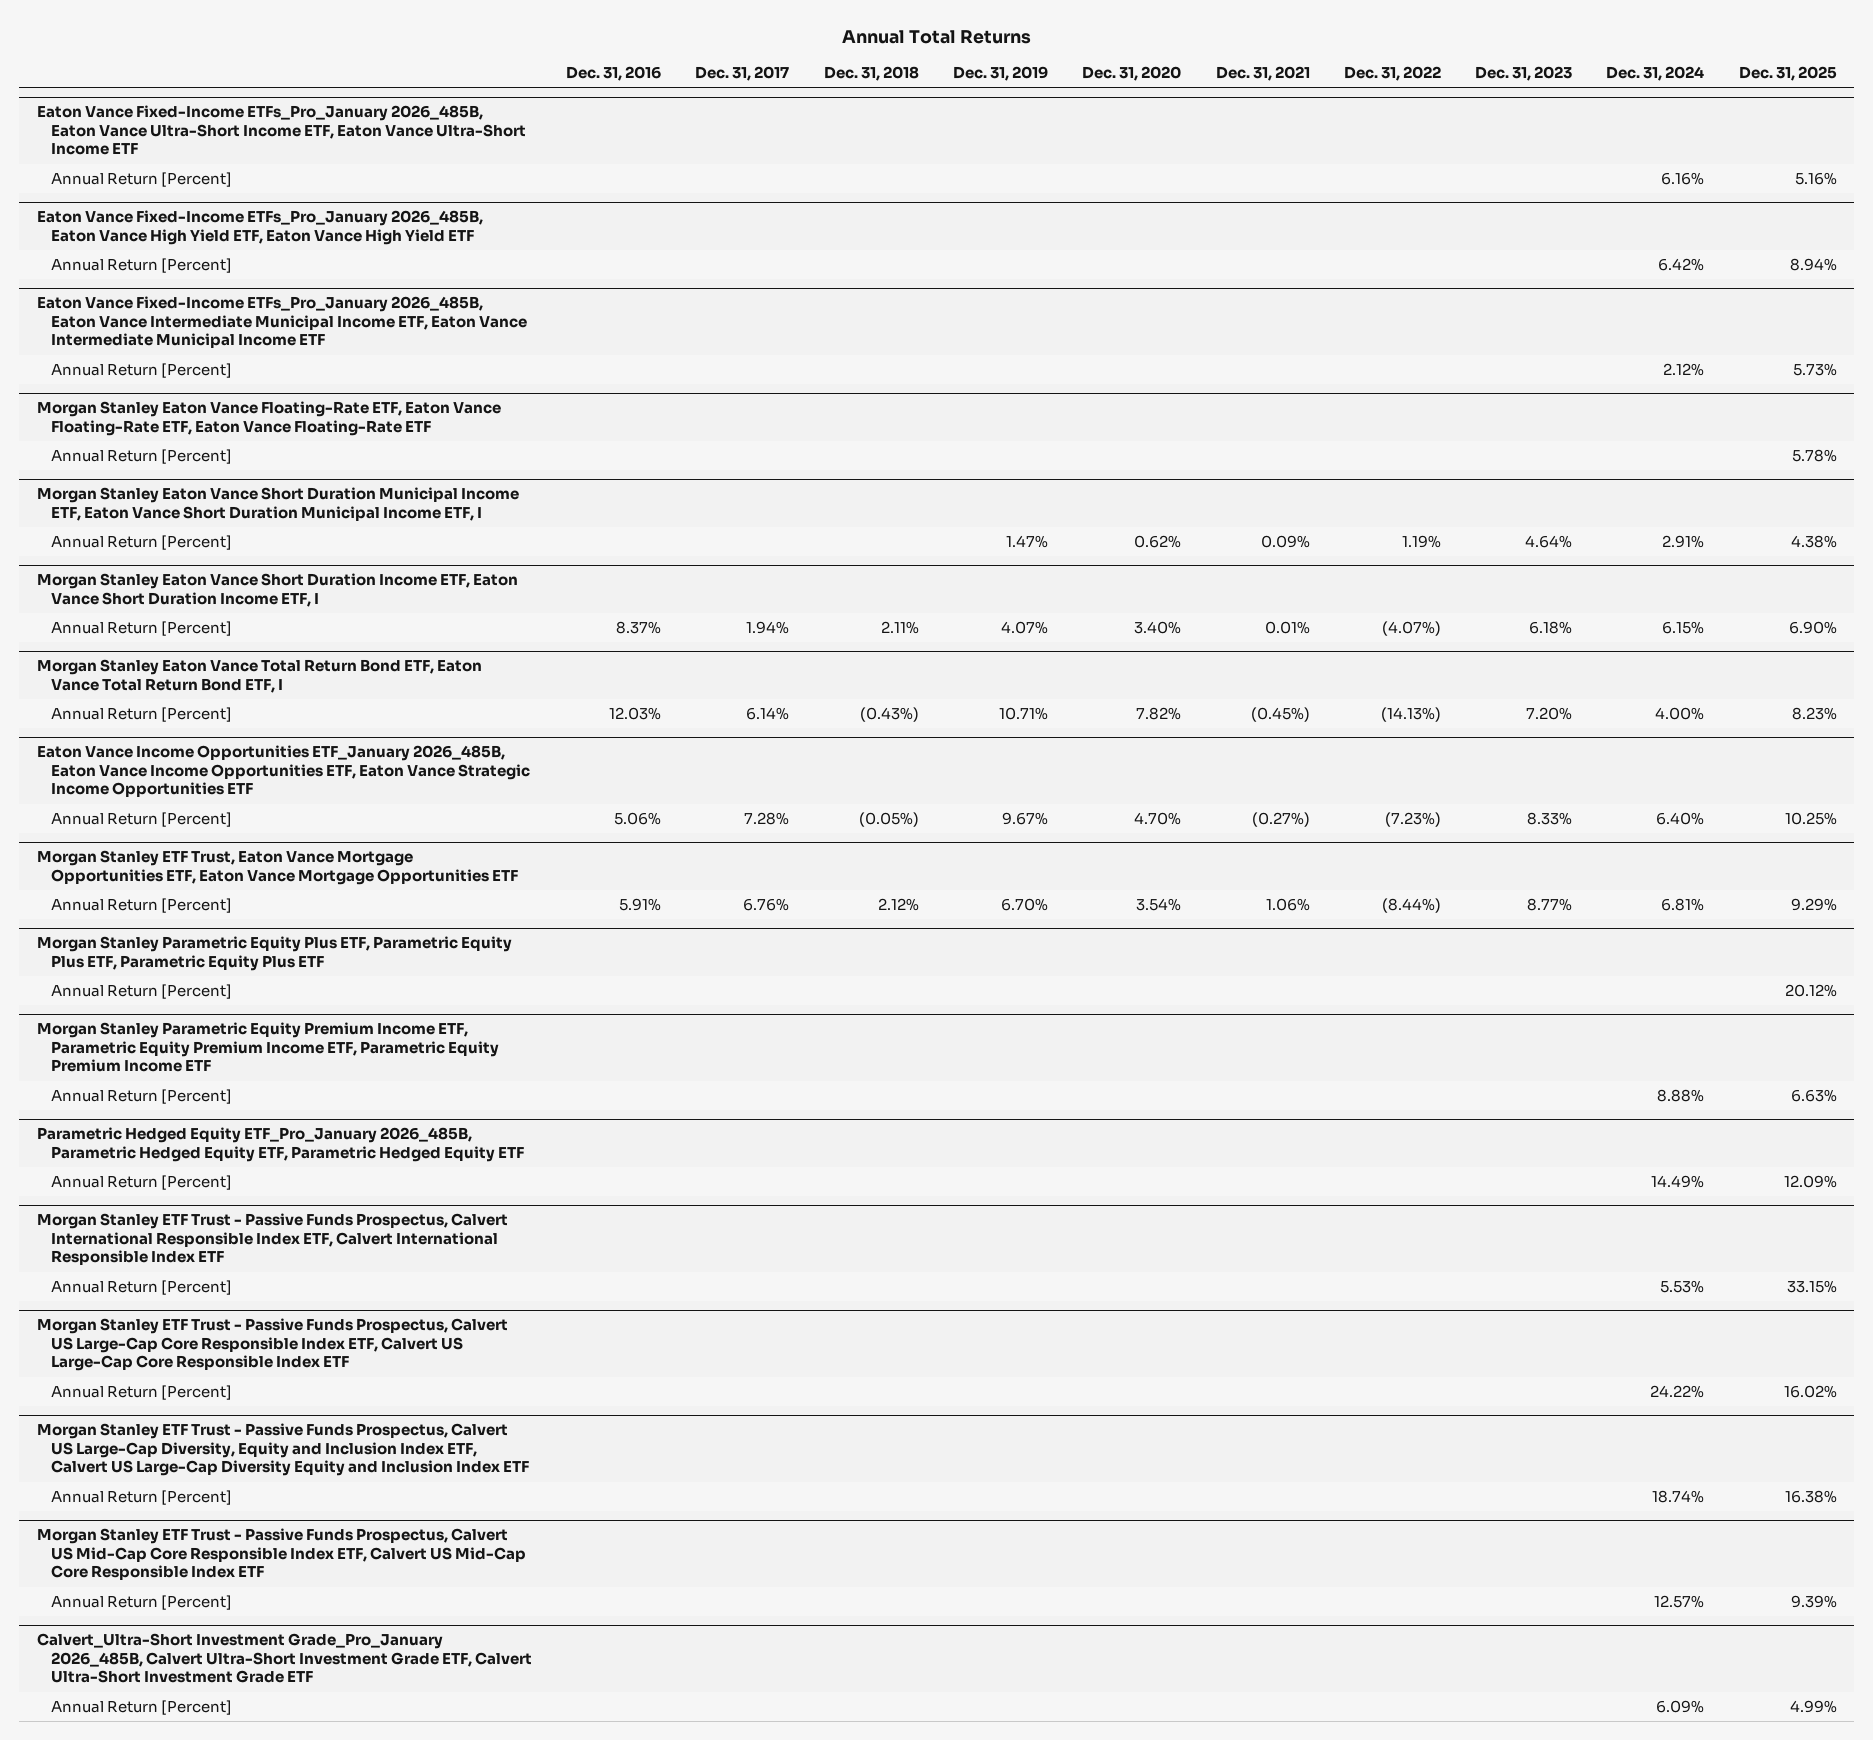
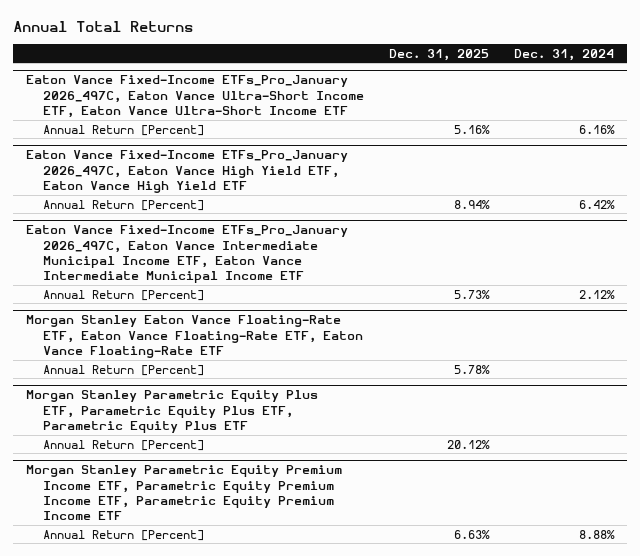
[566,66,662,82] Dec. 31, 2016 -> none
[695,66,790,82] Dec. 31, 2017 -> none
[823,66,919,82] Dec. 31, 2018 -> none
[952,66,1048,82] Dec. 31, 2019 -> none
[1082,66,1182,82] Dec. 31, 2020 -> none
[1215,66,1310,82] Dec. 31, 2021 -> none
[1343,66,1441,82] Dec. 31, 2022 -> none
[1475,66,1573,82] Dec. 31, 2023 -> none
[36,105,526,156] Eaton Vance Fixed-Income ETFs_Pro_January 2026_485B, Eaton Vance Ultra-Short Income ETF, Eaton Vance Ultra-Short Income ETF -> [25,75,365,119] Eaton Vance Fixed-Income ETFs_Pro_January 2026_497C, Eaton Vance Ultra-Short Income ETF, Eaton Vance Ultra-Short Income ETF
[36,210,483,245] Eaton Vance Fixed-Income ETFs_Pro_January 2026_485B, Eaton Vance High Yield ETF, Eaton Vance High Yield ETF -> [25,150,348,194] Eaton Vance Fixed-Income ETFs_Pro_January 2026_497C, Eaton Vance High Yield ETF, Eaton Vance High Yield ETF
[36,296,527,349] Eaton Vance Fixed-Income ETFs_Pro_January 2026_485B, Eaton Vance Intermediate Municipal Income ETF, Eaton Vance Intermediate Municipal Income ETF -> [25,225,348,284] Eaton Vance Fixed-Income ETFs_Pro_January 2026_497C, Eaton Vance Intermediate Municipal Income ETF, Eaton Vance Intermediate Municipal Income ETF
[36,487,519,521] Morgan Stanley Eaton Vance Short Duration Municipal Income ETF, Eaton Vance Short Duration Municipal Income ETF, I -> none
[50,535,232,551] Annual Return [Percent] -> none
[36,573,518,607] Morgan Stanley Eaton Vance Short Duration Income ETF, Eaton Vance Short Duration Income ETF, I -> none
[50,621,232,637] Annual Return [Percent] -> none
[36,659,482,693] Morgan Stanley Eaton Vance Total Return Bond ETF, Eaton Vance Total Return Bond ETF, I -> none
[50,707,232,723] Annual Return [Percent] -> none
[36,745,530,798] Eaton Vance Income Opportunities ETF_January 2026_485B, Eaton Vance Income Opportunities ETF, Eaton Vance Strategic Income Opportunities ETF -> none
[50,812,232,828] Annual Return [Percent] -> none
[36,850,518,885] Morgan Stanley ETF Trust, Eaton Vance Mortgage Opportunities ETF, Eaton Vance Mortgage Opportunities ETF -> none
[50,898,232,914] Annual Return [Percent] -> none
[36,1127,524,1162] Parametric Hedged Equity ETF_Pro_January 2026_485B, Parametric Hedged Equity ETF, Parametric Hedged Equity ETF -> none
[50,1175,232,1191] Annual Return [Percent] -> none
[36,1213,508,1266] Morgan Stanley ETF Trust - Passive Funds Prospectus, Calvert International Responsible Index ETF, Calvert International Responsible Index ETF -> none
[50,1280,232,1296] Annual Return [Percent] -> none
[36,1318,508,1372] Morgan Stanley ETF Trust - Passive Funds Prospectus, Calvert US Large-Cap Core Responsible Index ETF, Calvert US Large-Cap Core Responsible Index ETF -> none
[50,1385,232,1401] Annual Return [Percent] -> none
[36,1423,529,1477] Morgan Stanley ETF Trust - Passive Funds Prospectus, Calvert US Large-Cap Diversity, Equity and Inclusion Index ETF, Calvert US Large-Cap Diversity Equity and Inclusion Index ETF -> none
[50,1490,232,1506] Annual Return [Percent] -> none
[36,1528,526,1581] Morgan Stanley ETF Trust - Passive Funds Prospectus, Calvert US Mid-Cap Core Responsible Index ETF, Calvert US Mid-Cap Core Responsible Index ETF -> none
[50,1595,232,1611] Annual Return [Percent] -> none
[36,1633,532,1684] Calvert_Ultra-Short Investment Grade_Pro_January 2026_485B, Calvert Ultra-Short Investment Grade ETF, Calvert Ultra-Short Investment Grade ETF -> none
[50,1700,232,1716] Annual Return [Percent] -> none

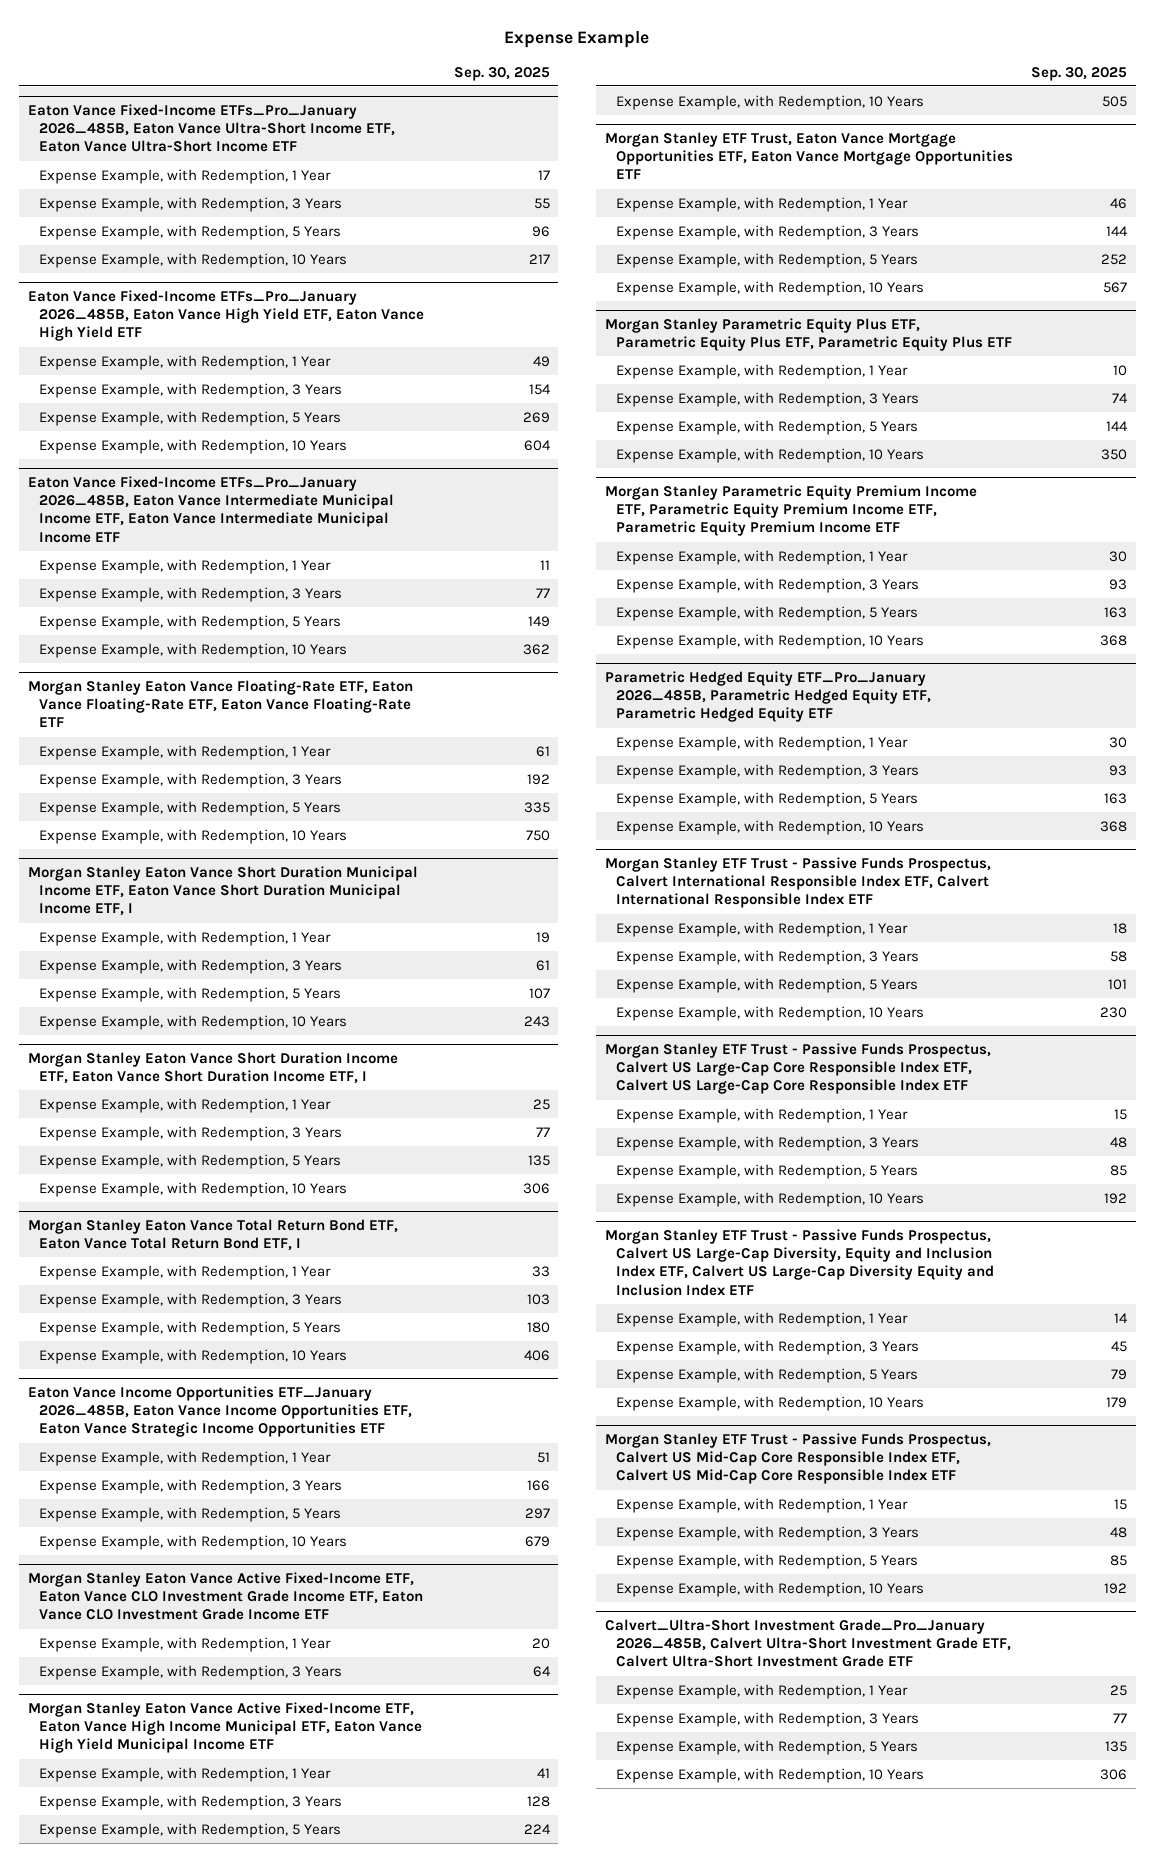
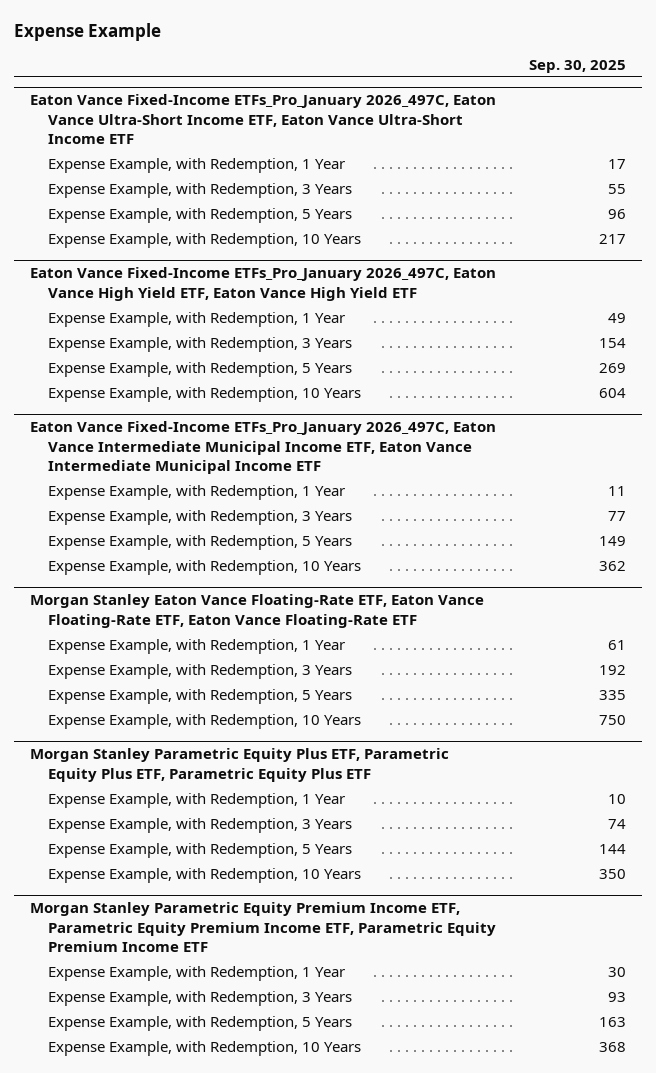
[27,103,395,153] Eaton Vance Fixed-Income ETFs_Pro_January 2026_485B, Eaton Vance Ultra-Short Income ETF, Eaton Vance Ultra-Short Income ETF -> [30,94,497,144] Eaton Vance Fixed-Income ETFs_Pro_January 2026_497C, Eaton Vance Ultra-Short Income ETF, Eaton Vance Ultra-Short Income ETF
[27,289,424,342] Eaton Vance Fixed-Income ETFs_Pro_January 2026_485B, Eaton Vance High Yield ETF, Eaton Vance High Yield ETF -> [30,267,497,301] Eaton Vance Fixed-Income ETFs_Pro_January 2026_497C, Eaton Vance High Yield ETF, Eaton Vance High Yield ETF
[27,475,394,543] Eaton Vance Fixed-Income ETFs_Pro_January 2026_485B, Eaton Vance Intermediate Municipal Income ETF, Eaton Vance Intermediate Municipal Income ETF -> [30,421,497,474] Eaton Vance Fixed-Income ETFs_Pro_January 2026_497C, Eaton Vance Intermediate Municipal Income ETF, Eaton Vance Intermediate Municipal Income ETF
[27,865,418,917] Morgan Stanley Eaton Vance Short Duration Municipal Income ETF, Eaton Vance Short Duration Municipal Income ETF, I -> none
[38,930,331,946] Expense Example, with Redemption, 1 Year -> none
[38,958,342,974] Expense Example, with Redemption, 3 Years -> none
[38,986,341,1002] Expense Example, with Redemption, 5 Years -> none
[38,1014,347,1030] Expense Example, with Redemption, 10 Years -> none
[27,1051,398,1085] Morgan Stanley Eaton Vance Short Duration Income ETF, Eaton Vance Short Duration Income ETF, I -> none
[38,1097,331,1113] Expense Example, with Redemption, 1 Year -> none
[38,1125,342,1141] Expense Example, with Redemption, 3 Years -> none
[38,1153,341,1169] Expense Example, with Redemption, 5 Years -> none
[38,1181,347,1197] Expense Example, with Redemption, 10 Years -> none
[27,1218,398,1252] Morgan Stanley Eaton Vance Total Return Bond ETF, Eaton Vance Total Return Bond ETF, I -> none
[38,1264,331,1280] Expense Example, with Redemption, 1 Year -> none
[38,1292,342,1308] Expense Example, with Redemption, 3 Years -> none
[38,1320,341,1336] Expense Example, with Redemption, 5 Years -> none
[38,1348,347,1364] Expense Example, with Redemption, 10 Years -> none
[27,1385,412,1438] Eaton Vance Income Opportunities ETF_January 2026_485B, Eaton Vance Income Opportunities ETF, Eaton Vance Strategic Income Opportunities ETF -> none
[38,1450,331,1466] Expense Example, with Redemption, 1 Year -> none
[38,1478,342,1494] Expense Example, with Redemption, 3 Years -> none
[38,1506,341,1522] Expense Example, with Redemption, 5 Years -> none
[38,1534,347,1550] Expense Example, with Redemption, 10 Years -> none
[27,1571,423,1621] Morgan Stanley Eaton Vance Active Fixed-Income ETF, Eaton Vance CLO Investment Grade Income ETF, Eaton Vance CLO Investment Grade Income ETF -> none
[38,1636,331,1652] Expense Example, with Redemption, 1 Year -> none
[38,1664,342,1680] Expense Example, with Redemption, 3 Years -> none
[27,1701,422,1754] Morgan Stanley Eaton Vance Active Fixed-Income ETF, Eaton Vance High Income Municipal ETF, Eaton Vance High Yield Municipal Income ETF -> none
[38,1766,331,1782] Expense Example, with Redemption, 1 Year -> none
[38,1794,342,1810] Expense Example, with Redemption, 3 Years -> none
[38,1822,341,1838] Expense Example, with Redemption, 5 Years -> none
[616,94,925,110] Expense Example, with Redemption, 10 Years -> none
[605,131,1014,180] Morgan Stanley ETF Trust, Eaton Vance Mortgage Opportunities ETF, Eaton Vance Mortgage Opportunities ETF -> none
[616,196,909,212] Expense Example, with Redemption, 1 Year -> none
[616,224,920,240] Expense Example, with Redemption, 3 Years -> none
[616,252,919,268] Expense Example, with Redemption, 5 Years -> none
[616,280,925,296] Expense Example, with Redemption, 10 Years -> none
[605,670,932,723] Parametric Hedged Equity ETF_Pro_January 2026_485B, Parametric Hedged Equity ETF, Parametric Hedged Equity ETF -> none
[616,735,909,751] Expense Example, with Redemption, 1 Year -> none
[616,763,920,779] Expense Example, with Redemption, 3 Years -> none
[616,791,919,807] Expense Example, with Redemption, 5 Years -> none
[616,819,925,835] Expense Example, with Redemption, 10 Years -> none
[605,856,992,909] Morgan Stanley ETF Trust - Passive Funds Prospectus, Calvert International Responsible Index ETF, Calvert International Responsible Index ETF -> none
[616,921,909,937] Expense Example, with Redemption, 1 Year -> none
[616,949,920,965] Expense Example, with Redemption, 3 Years -> none
[616,977,919,993] Expense Example, with Redemption, 5 Years -> none
[616,1005,925,1021] Expense Example, with Redemption, 10 Years -> none
[605,1042,992,1095] Morgan Stanley ETF Trust - Passive Funds Prospectus, Calvert US Large-Cap Core Responsible Index ETF, Calvert US Large-Cap Core Responsible Index ETF -> none
[616,1107,909,1123] Expense Example, with Redemption, 1 Year -> none
[616,1135,920,1151] Expense Example, with Redemption, 3 Years -> none
[616,1163,919,1179] Expense Example, with Redemption, 5 Years -> none
[616,1191,925,1207] Expense Example, with Redemption, 10 Years -> none
[605,1228,995,1296] Morgan Stanley ETF Trust - Passive Funds Prospectus, Calvert US Large-Cap Diversity, Equity and Inclusion Index ETF, Calvert US Large-Cap Diversity Equity and Inclusion Index ETF -> none
[616,1311,909,1327] Expense Example, with Redemption, 1 Year -> none
[616,1339,920,1355] Expense Example, with Redemption, 3 Years -> none
[616,1367,919,1383] Expense Example, with Redemption, 5 Years -> none
[616,1395,925,1411] Expense Example, with Redemption, 10 Years -> none
[605,1432,992,1485] Morgan Stanley ETF Trust - Passive Funds Prospectus, Calvert US Mid-Cap Core Responsible Index ETF, Calvert US Mid-Cap Core Responsible Index ETF -> none
[616,1497,909,1513] Expense Example, with Redemption, 1 Year -> none
[616,1525,920,1541] Expense Example, with Redemption, 3 Years -> none
[616,1553,919,1569] Expense Example, with Redemption, 5 Years -> none
[616,1581,925,1597] Expense Example, with Redemption, 10 Years -> none
[605,1618,1012,1668] Calvert_Ultra-Short Investment Grade_Pro_January 2026_485B, Calvert Ultra-Short Investment Grade ETF, Calvert Ultra-Short Investment Grade ETF -> none
[616,1683,909,1699] Expense Example, with Redemption, 1 Year -> none
[616,1711,920,1727] Expense Example, with Redemption, 3 Years -> none
[616,1739,919,1755] Expense Example, with Redemption, 5 Years -> none
[616,1767,925,1783] Expense Example, with Redemption, 10 Years -> none

